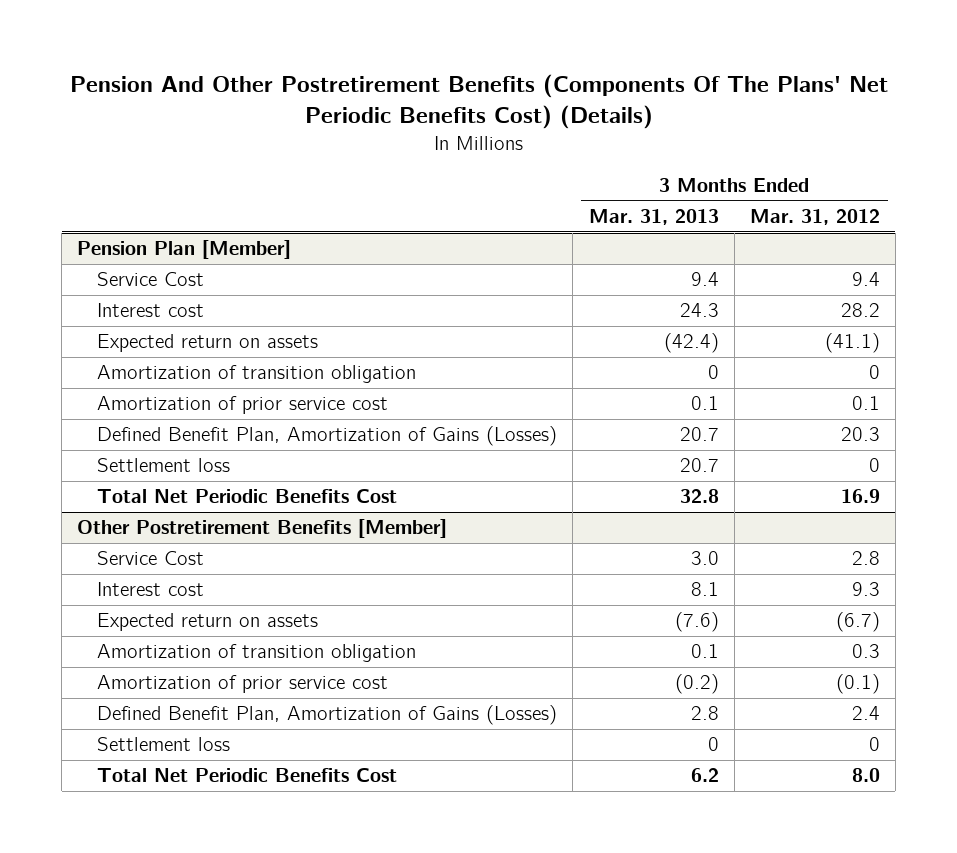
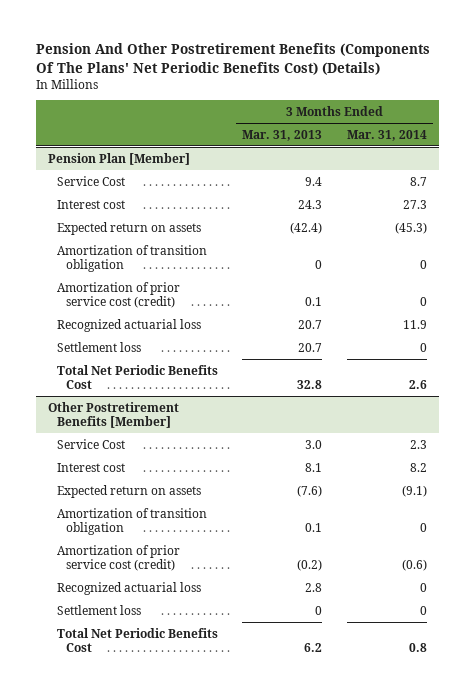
[749,209,880,226] Mar. 31, 2012 -> none
none -> [347,129,428,141] Mar. 31, 2014
[97,396,389,415] Amortization of prior service cost -> [56,281,180,309] Amortization of prior service cost (credit)
[97,426,558,447] Defined Benefit Plan, Amortization of Gains (Losses) -> [56,318,201,332] Recognized actuarial loss
[97,675,389,694] Amortization of prior service cost -> [56,544,180,572] Amortization of prior service cost (credit)
[97,705,558,726] Defined Benefit Plan, Amortization of Gains (Losses) -> [56,581,201,595] Recognized actuarial loss

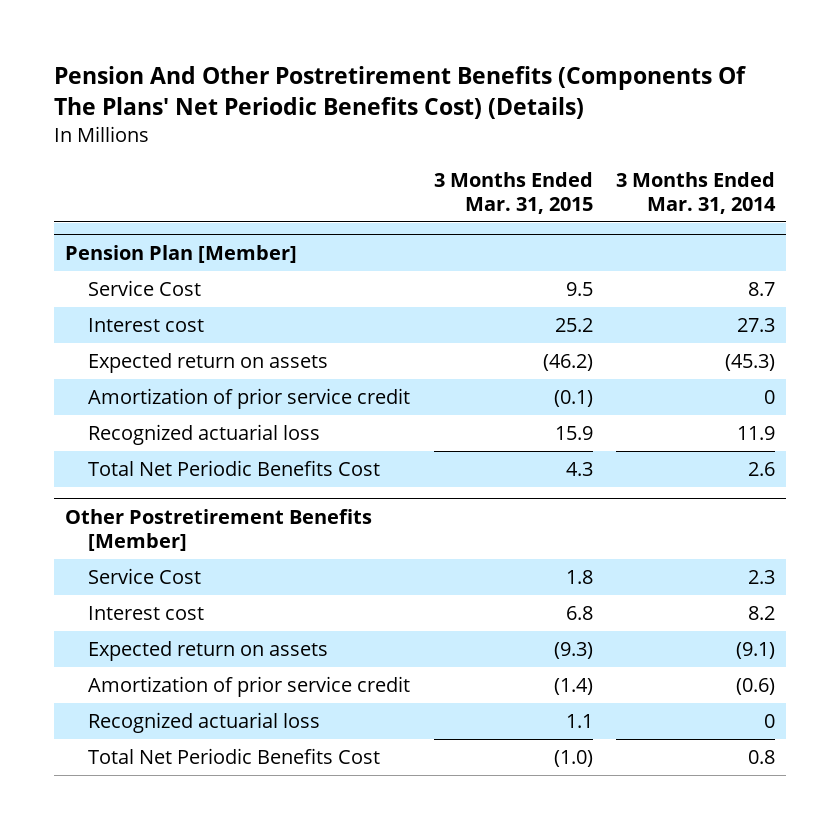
[242,129,323,141] Mar. 31, 2013 -> none
none -> [433,171,593,214] 3 Months Ended Mar. 31, 2015
[56,244,207,273] Amortization of transition obligation -> none
[56,281,180,309] Amortization of prior service cost (credit) -> [88,387,411,409] Amortization of prior service credit
[56,341,141,352] Settlement loss -> none
[56,507,207,536] Amortization of transition obligation -> none
[56,544,180,572] Amortization of prior service cost (credit) -> [88,675,411,697] Amortization of prior service credit
[56,604,141,615] Settlement loss -> none

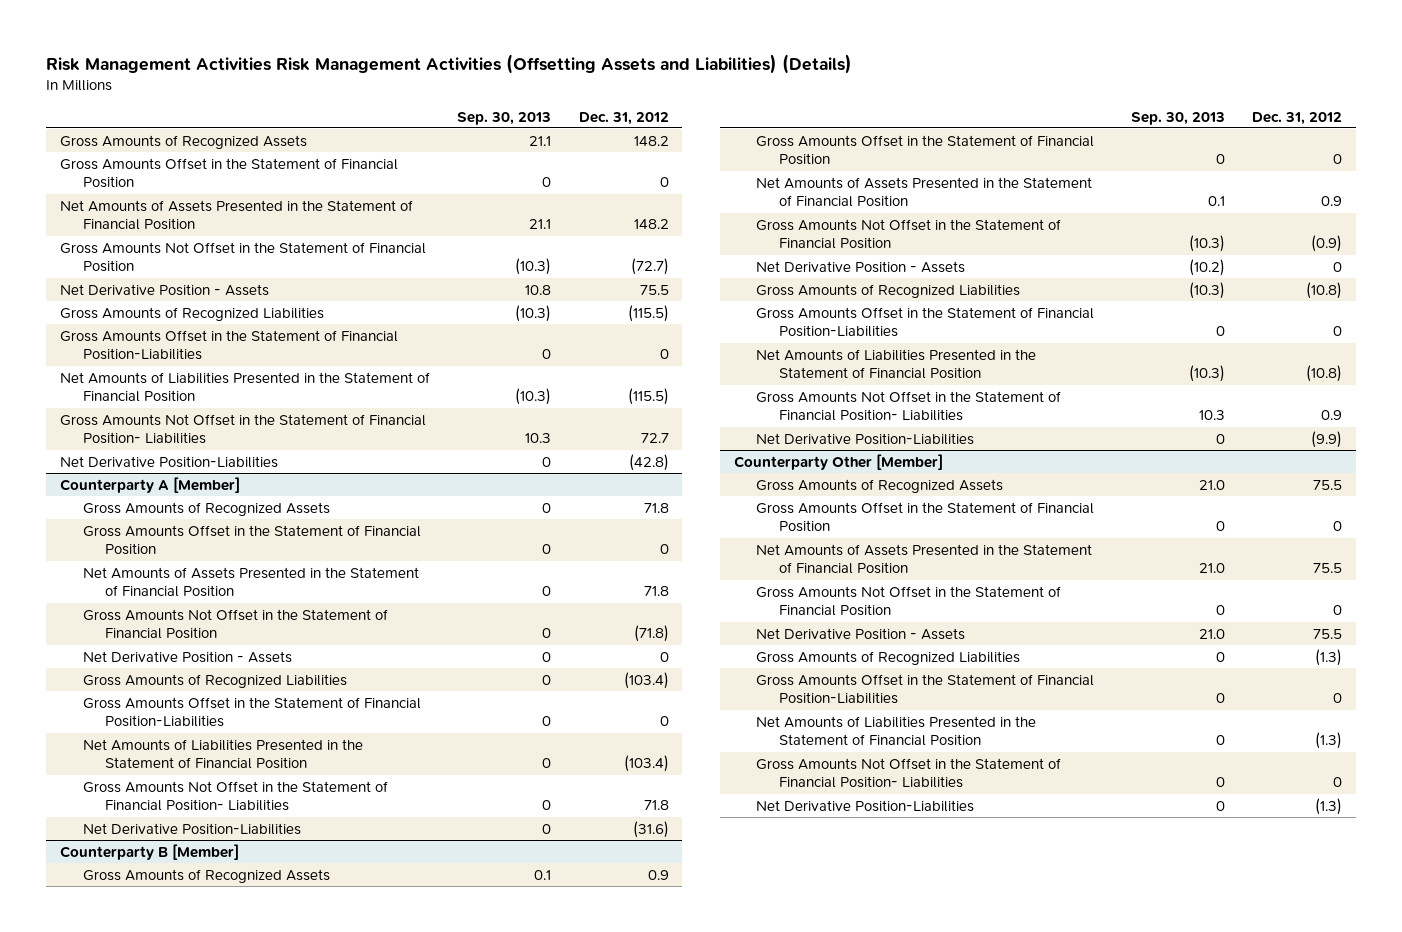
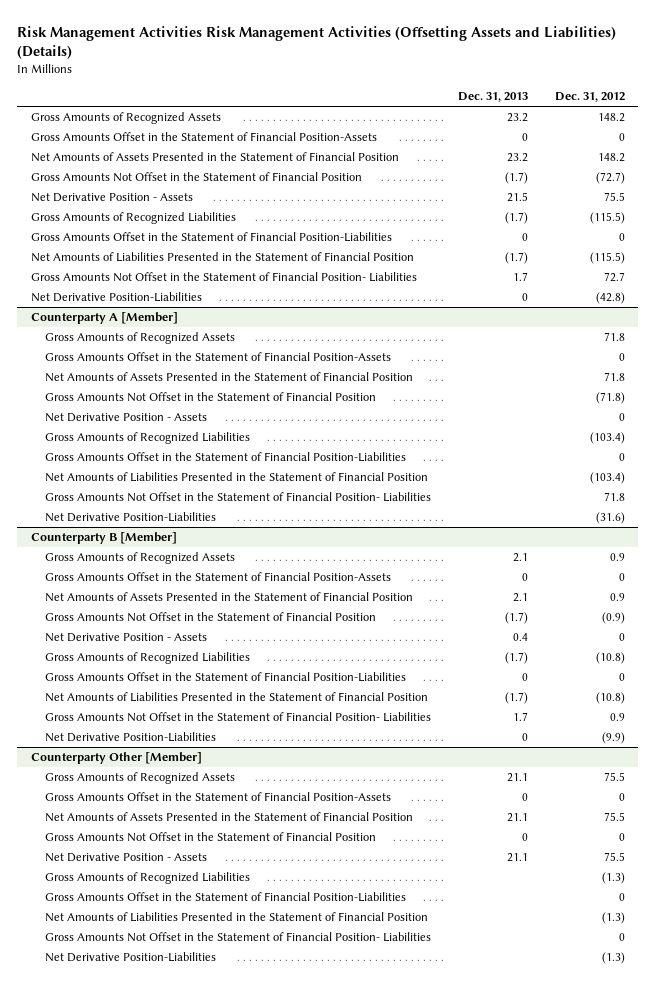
[457,111,552,125] Sep. 30, 2013 -> none
none -> [457,92,528,103] Dec. 31, 2013
[60,157,399,189] Gross Amounts Offset in the Statement of Financial Position -> [30,132,377,142] Gross Amounts Offset in the Statement of Financial Position-Assets
[82,524,421,556] Gross Amounts Offset in the Statement of Financial Position -> [44,352,391,362] Gross Amounts Offset in the Statement of Financial Position-Assets
[756,134,1095,166] Gross Amounts Offset in the Statement of Financial Position -> [44,572,391,582] Gross Amounts Offset in the Statement of Financial Position-Assets
[756,501,1095,533] Gross Amounts Offset in the Statement of Financial Position -> [44,792,391,802] Gross Amounts Offset in the Statement of Financial Position-Assets

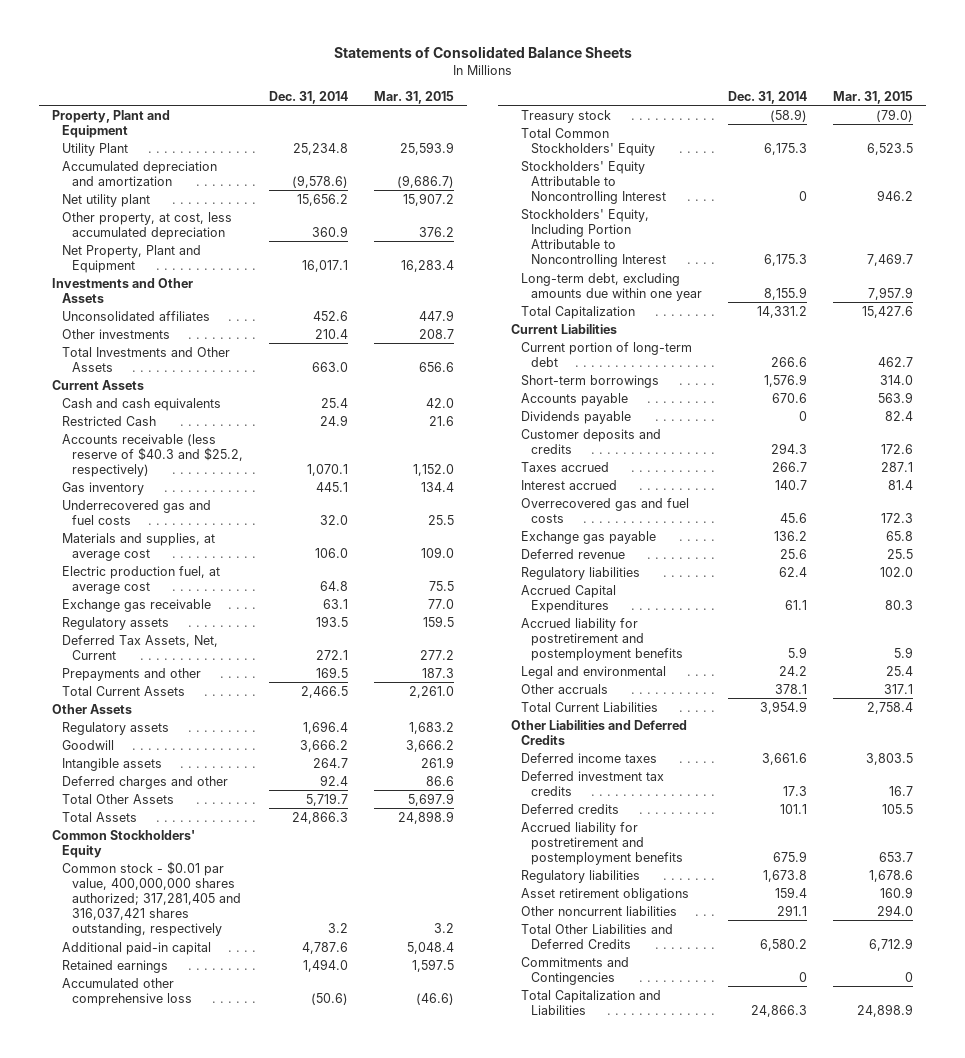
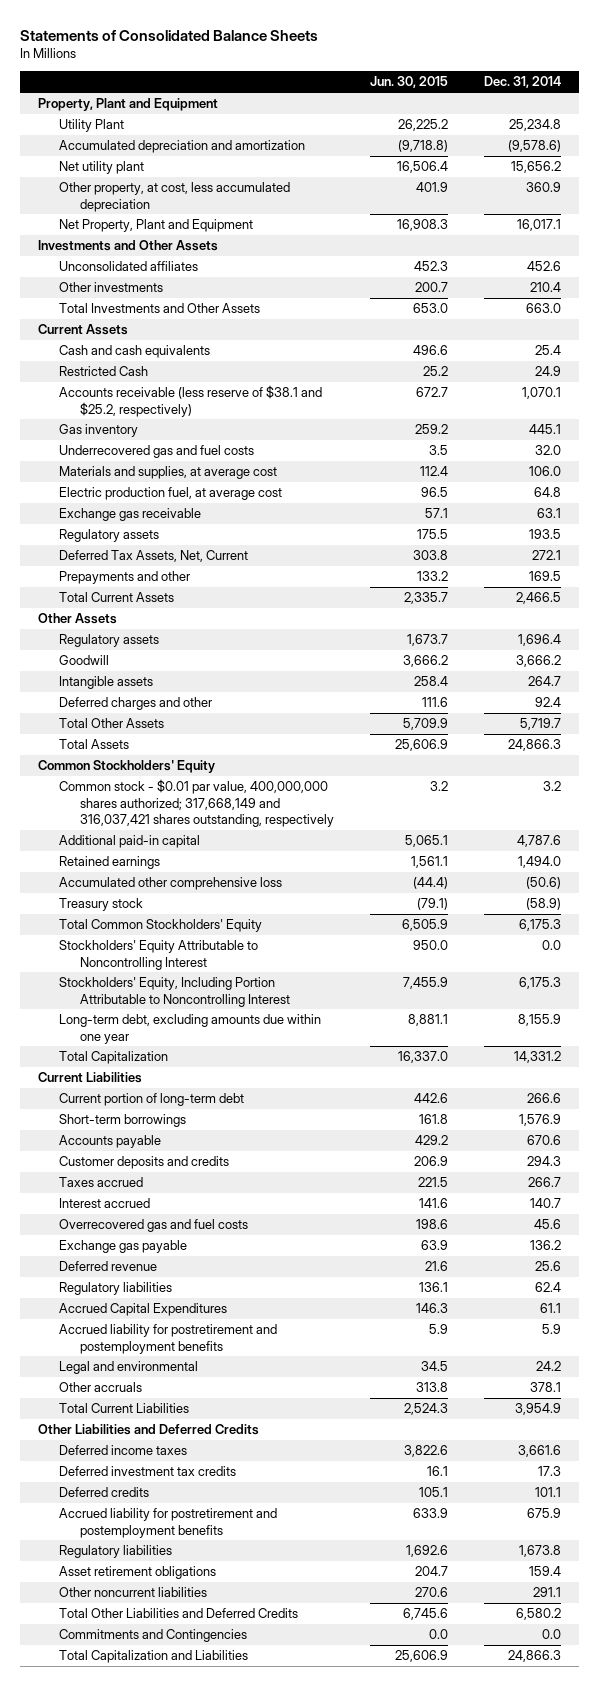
[374,90,455,104] Mar. 31, 2015 -> none
none -> [369,76,448,89] Jun. 30, 2015
[62,433,244,477] Accounts receivable (less reserve of $40.3 and $25.2, respectively) -> [59,385,323,417] Accounts receivable (less reserve of $38.1 and $25.2, respectively)
[62,860,242,936] Common stock - $0.01 par value, 400,000,000 shares authorized; 317,281,405 and 316,037,421 shares outstanding, respectively -> [59,779,334,827] Common stock - $0.01 par value, 400,000,000 shares authorized; 317,668,149 and 316,037,421 shares outstanding, respectively
[799,190,808,201] 0 -> [541,940,561,951] 0.0
[521,410,632,424] Dividends payable -> none
[799,971,808,982] 0 -> [541,1629,561,1640] 0.0

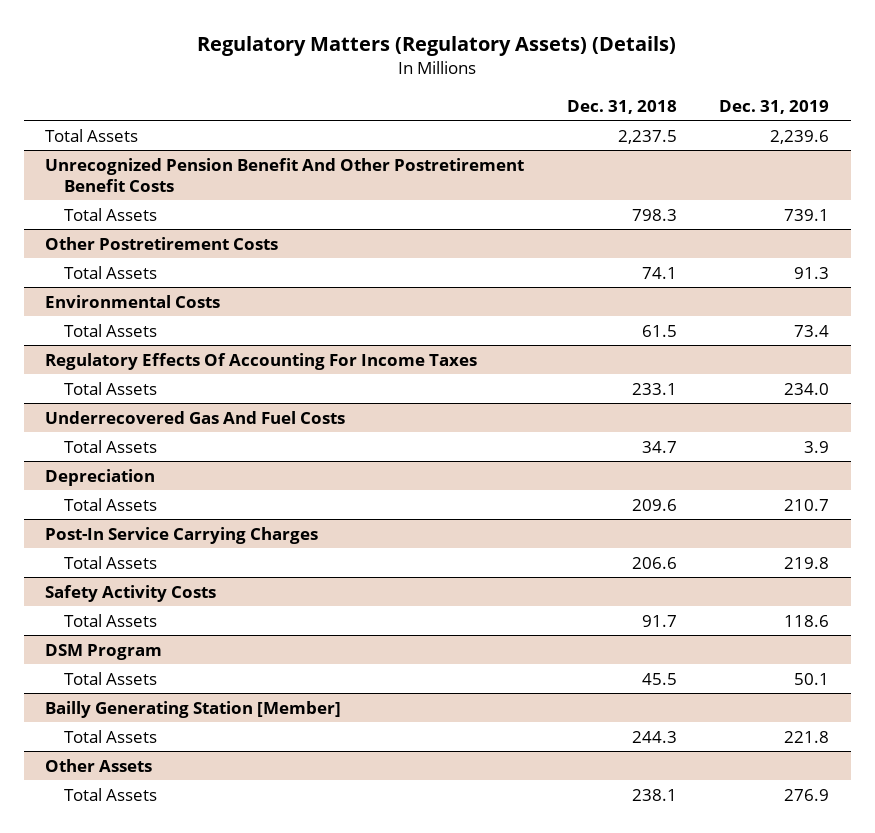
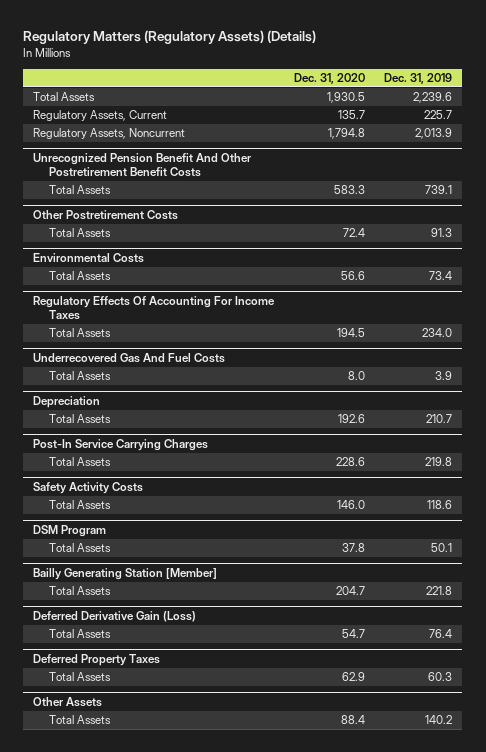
[566,99,677,114] Dec. 31, 2018 -> none
none -> [293,72,365,84] Dec. 31, 2020
none -> [33,110,168,122] Regulatory Assets, Current
none -> [33,128,186,140] Regulatory Assets, Noncurrent
none -> [33,611,197,623] Deferred Derivative Gain (Loss)
none -> [49,629,112,639] Total Assets
none -> [33,654,161,667] Deferred Property Taxes
none -> [49,672,112,682] Total Assets
[784,788,830,801] 276.9 -> [425,715,453,725] 140.2

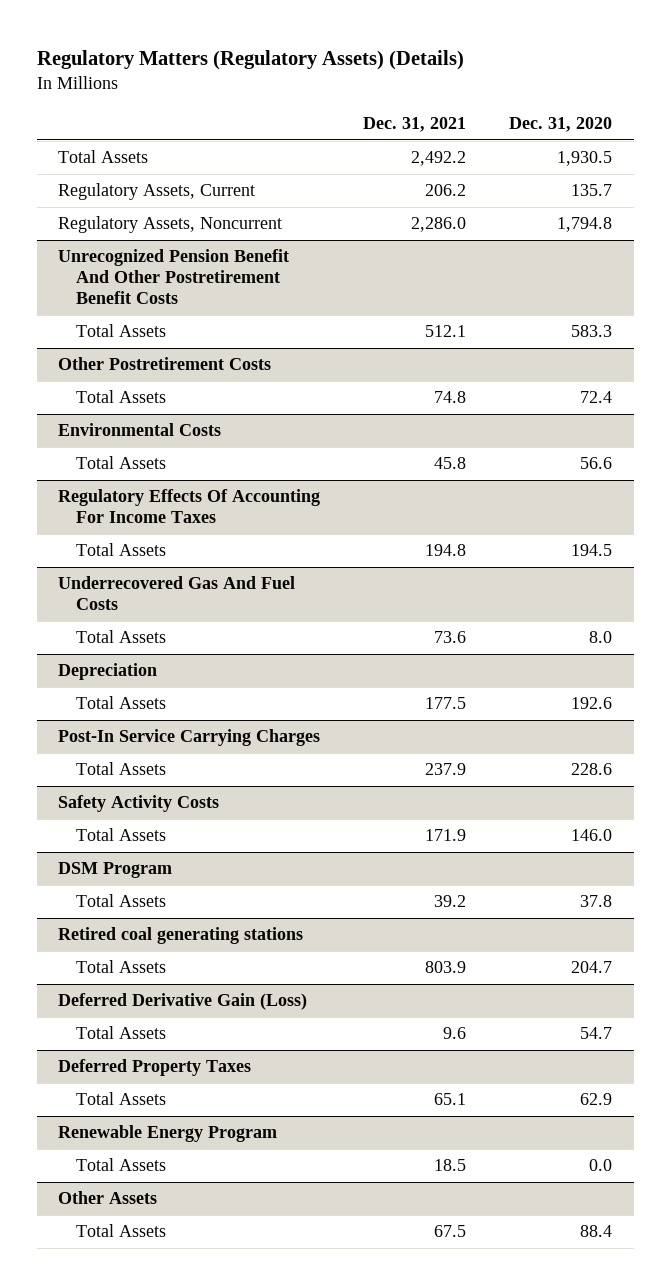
[384,72,453,84] Dec. 31, 2019 -> none
none -> [363,117,467,133] Dec. 31, 2021
[33,568,218,581] Bailly Generating Station [Member] -> none
none -> [58,927,304,945] Retired coal generating stations
none -> [58,1125,278,1143] Renewable Energy Program
none -> [75,1158,166,1172] Total Assets

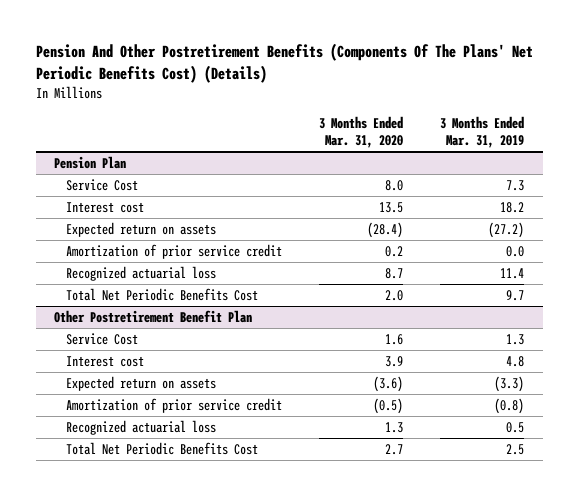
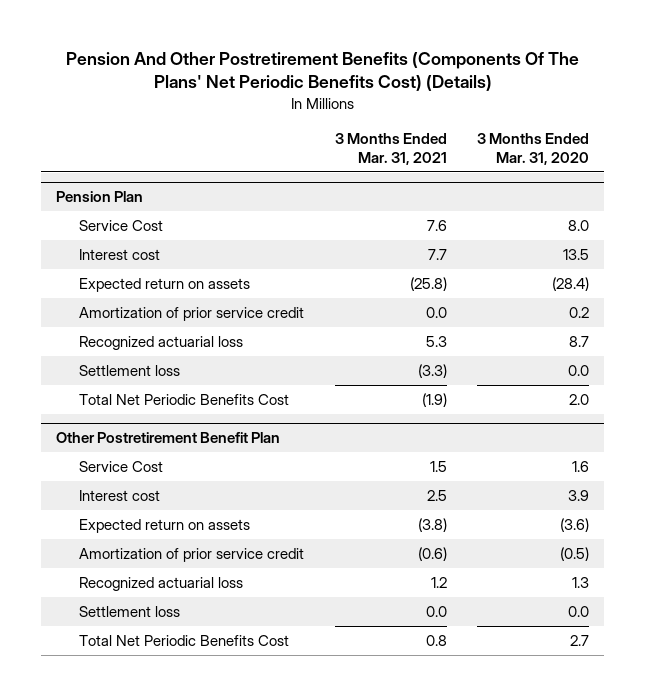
[440,116,525,149] 3 Months Ended Mar. 31, 2019 -> none
none -> [334,133,447,165] 3 Months Ended Mar. 31, 2021
none -> [79,365,181,377] Settlement loss
none -> [79,606,181,618] Settlement loss

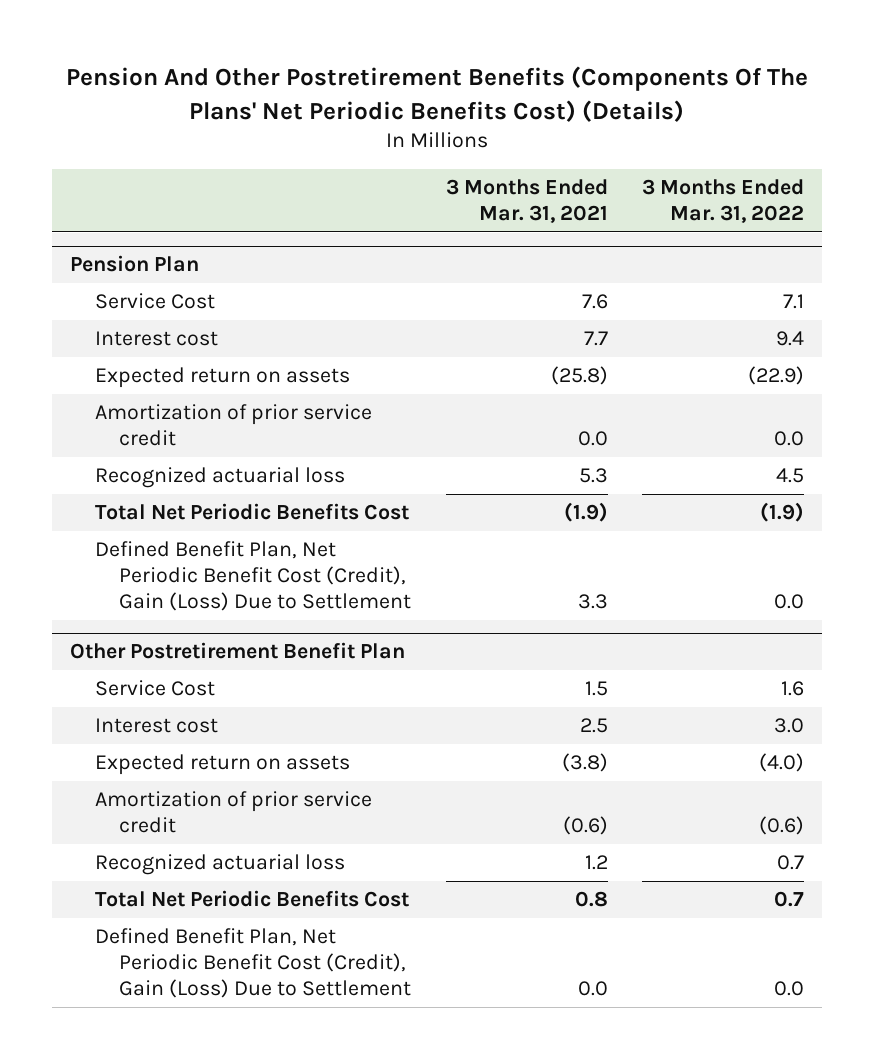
[477,133,590,165] 3 Months Ended Mar. 31, 2020 -> none
none -> [642,178,805,223] 3 Months Ended Mar. 31, 2022
[79,365,181,377] Settlement loss -> none
none -> [94,541,412,612] Defined Benefit Plan, Net Periodic Benefit Cost (Credit), Gain (Loss) Due to Settlement
[79,606,181,618] Settlement loss -> none
none -> [94,928,412,999] Defined Benefit Plan, Net Periodic Benefit Cost (Credit), Gain (Loss) Due to Settlement

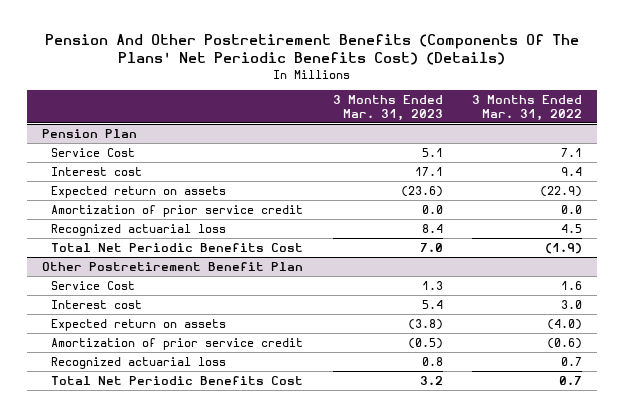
[445,178,608,223] 3 Months Ended Mar. 31, 2021 -> none
none -> [332,95,443,122] 3 Months Ended Mar. 31, 2023
[94,541,412,612] Defined Benefit Plan, Net Periodic Benefit Cost (Credit), Gain (Loss) Due to Settlement -> none
[94,928,412,999] Defined Benefit Plan, Net Periodic Benefit Cost (Credit), Gain (Loss) Due to Settlement -> none

